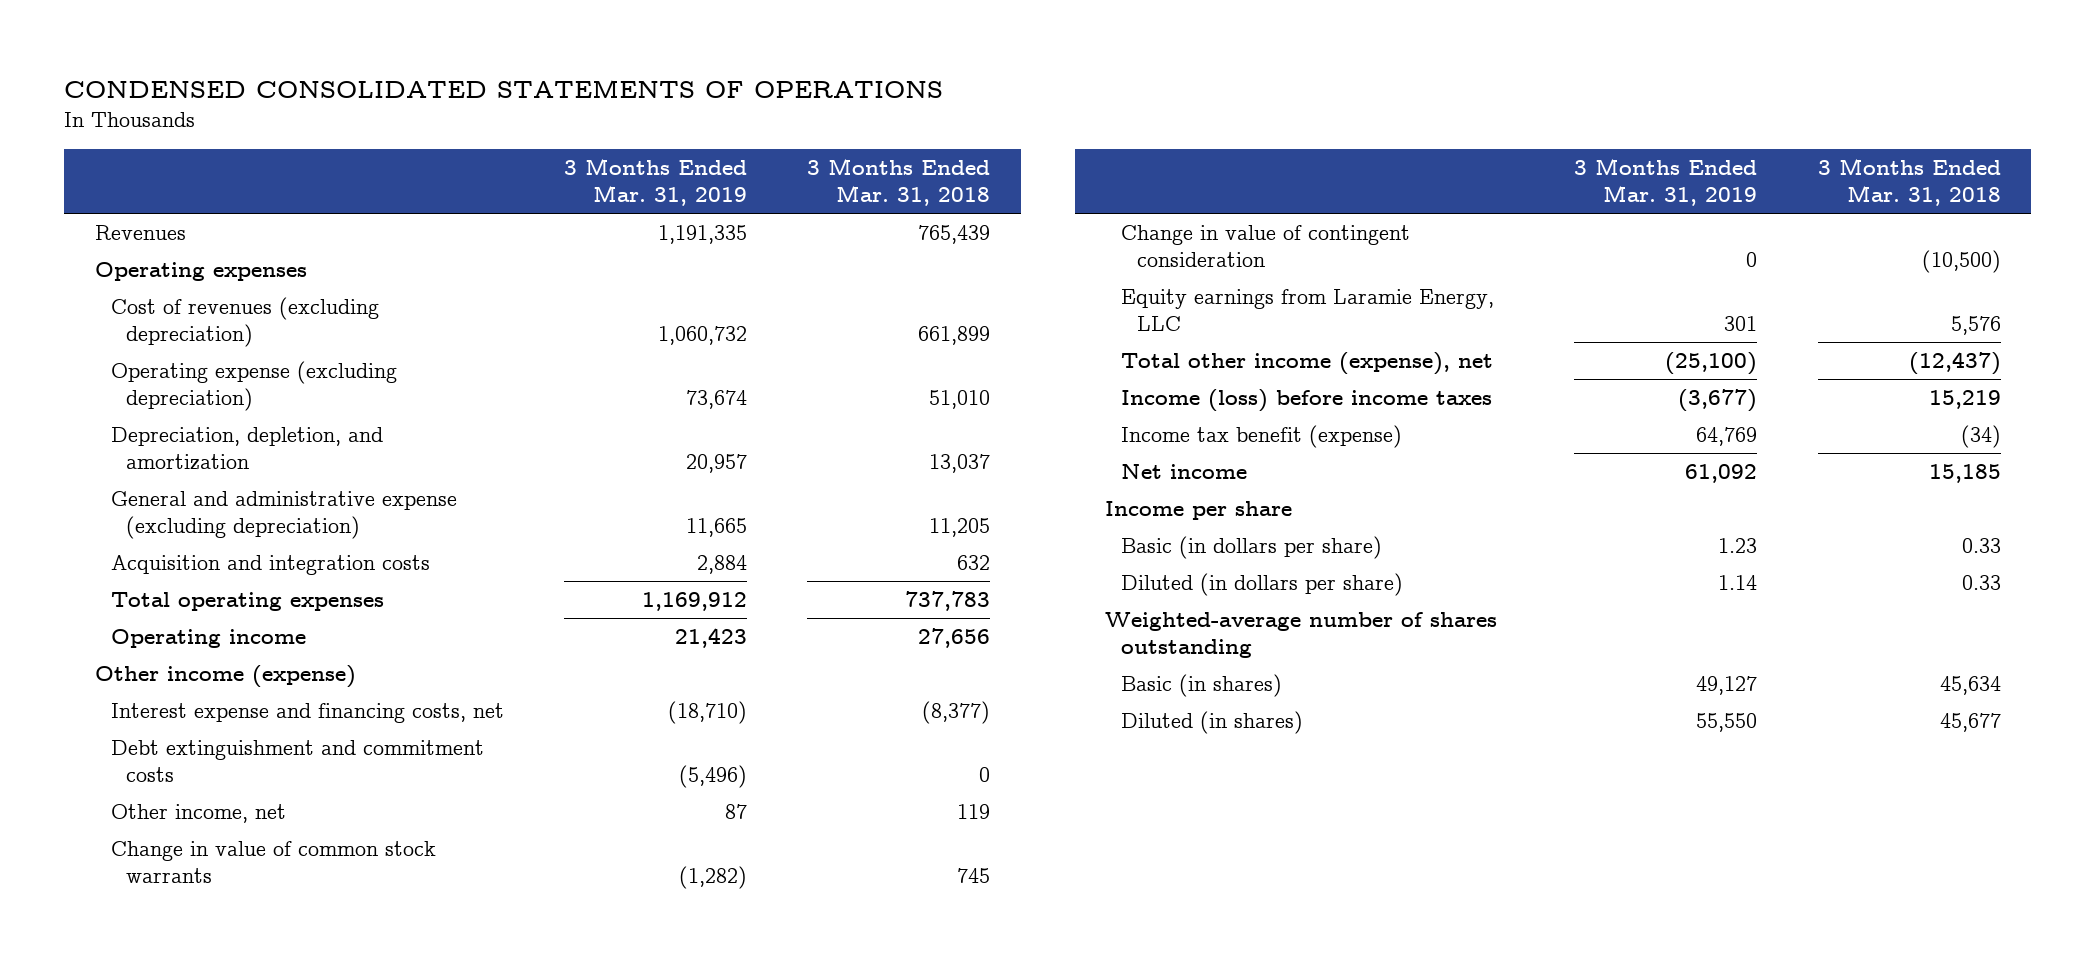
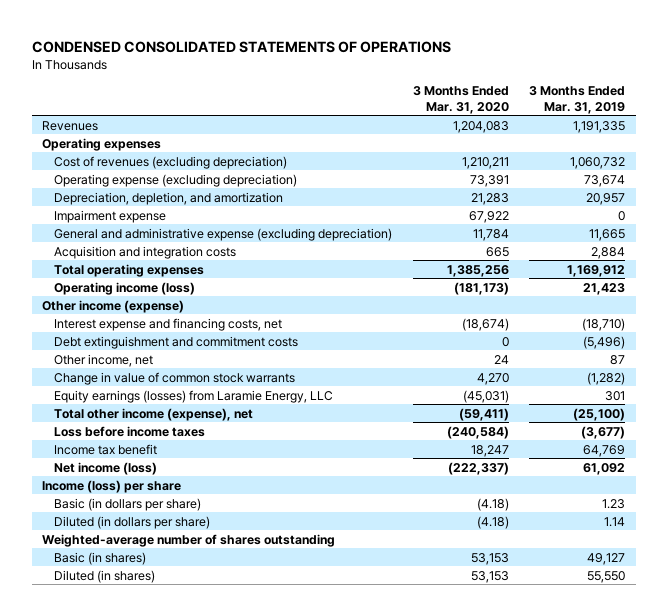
[807,157,991,207] 3 Months Ended Mar. 31, 2018 -> none
none -> [412,86,509,114] 3 Months Ended Mar. 31, 2020
none -> [54,209,167,223] Impairment expense
[110,628,306,648] Operating income -> [54,281,196,295] Operating income (loss)
[1120,224,1410,268] Change in value of contingent consideration -> none
[1120,288,1494,332] Equity earnings from Laramie Energy, LLC -> [54,389,334,403] Equity earnings (losses) from Laramie Energy, LLC
[1120,388,1492,412] Income (loss) before income taxes -> [54,425,206,437] Loss before income taxes
[1120,424,1402,448] Income tax benefit (expense) -> [54,443,158,455] Income tax benefit
[1120,463,1247,479] Net income -> [54,461,158,475] Net income (loss)
[1104,500,1292,520] Income per share -> [42,479,182,493] Income (loss) per share

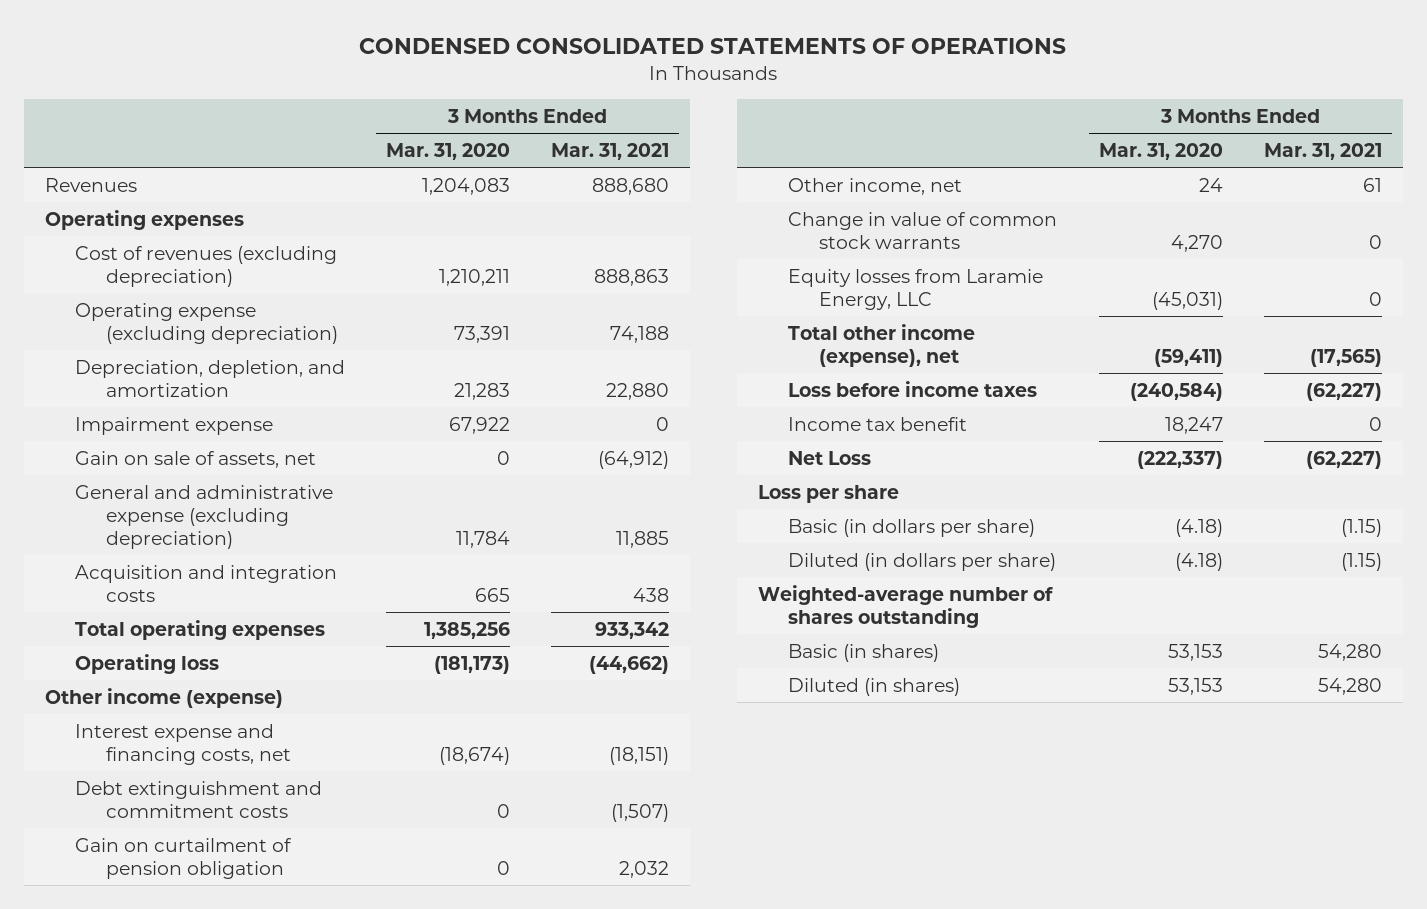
[529,86,626,114] 3 Months Ended Mar. 31, 2019 -> none
none -> [551,143,670,161] Mar. 31, 2021
none -> [75,450,317,468] Gain on sale of assets, net
[54,281,196,295] Operating income (loss) -> [75,653,220,674] Operating loss
none -> [75,837,293,879] Gain on curtailment of pension obligation
[54,389,334,403] Equity earnings (losses) from Laramie Energy, LLC -> [788,268,1044,310] Equity losses from Laramie Energy, LLC
[54,461,158,475] Net income (loss) -> [788,450,872,465] Net Loss
[42,479,182,493] Income (loss) per share -> [757,484,899,503] Loss per share

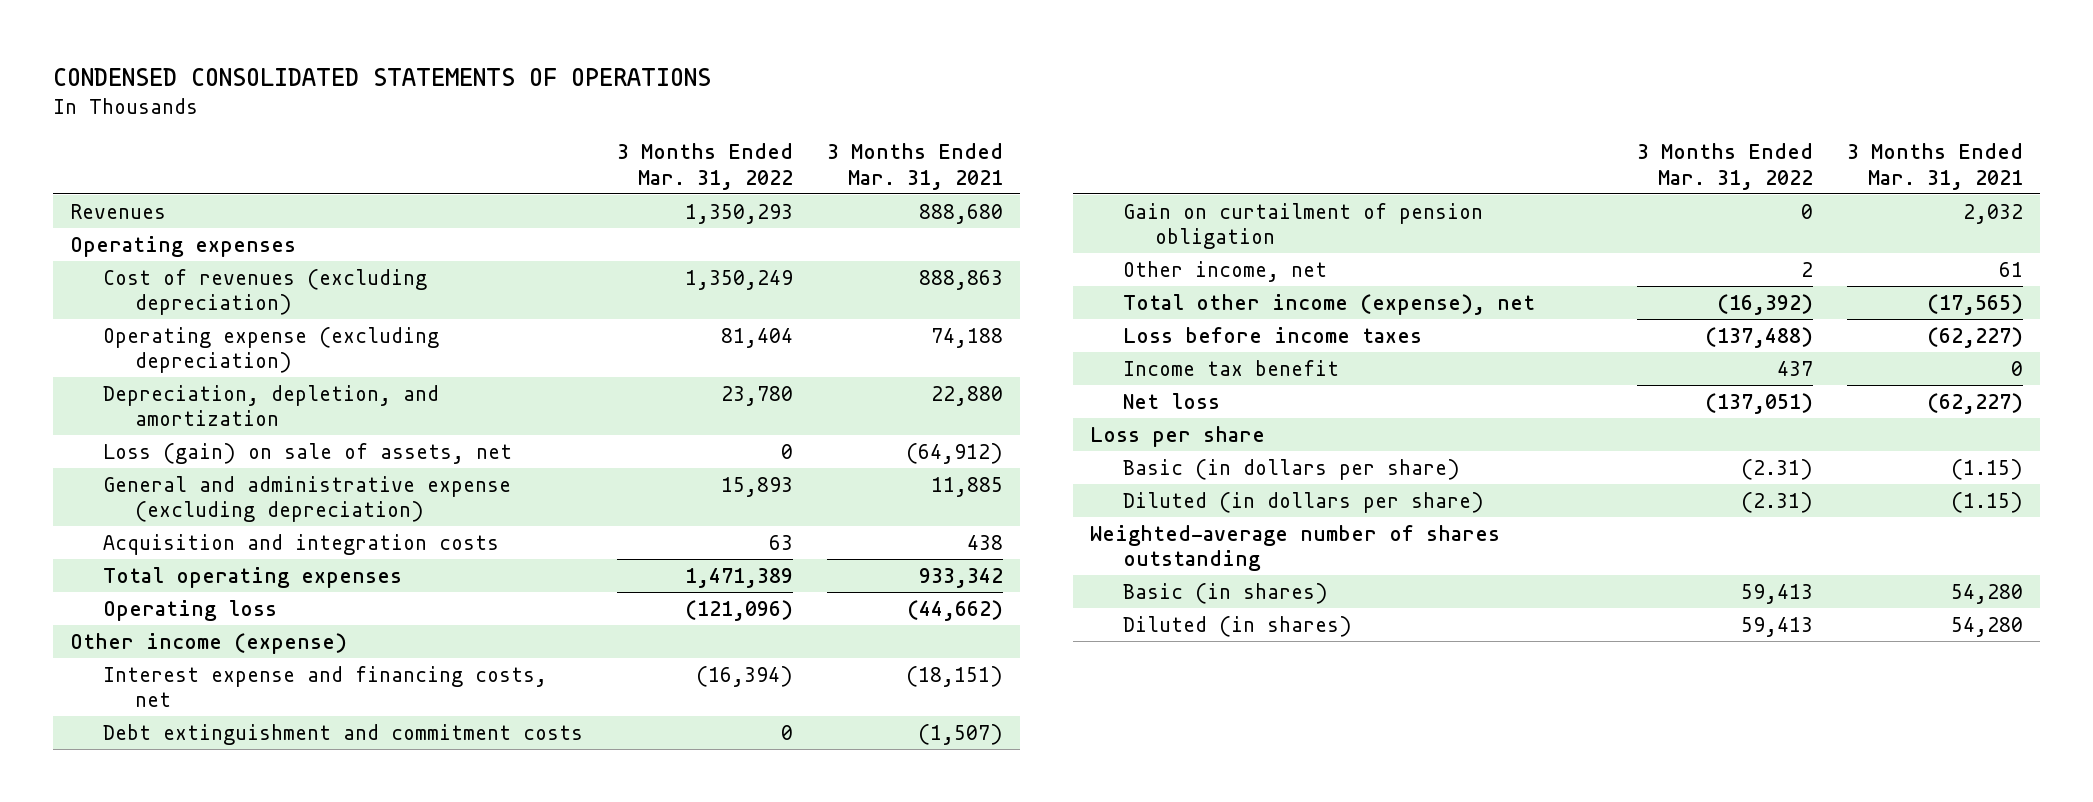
[386,143,511,161] Mar. 31, 2020 -> none
none -> [616,143,793,190] 3 Months Ended Mar. 31, 2022
[75,416,274,435] Impairment expense -> none
[75,450,317,468] Gain on sale of assets, net -> [102,442,512,464] Loss (gain) on sale of assets, net
[788,211,1058,249] Change in value of common stock warrants -> none
[788,268,1044,310] Equity losses from Laramie Energy, LLC -> none
[788,450,872,465] Net Loss -> [1122,392,1220,409] Net loss

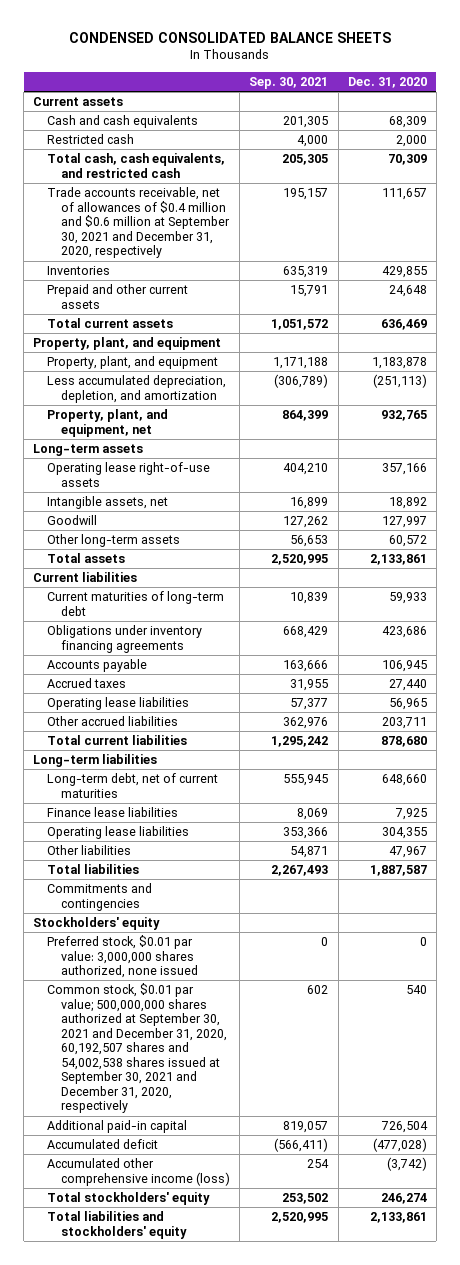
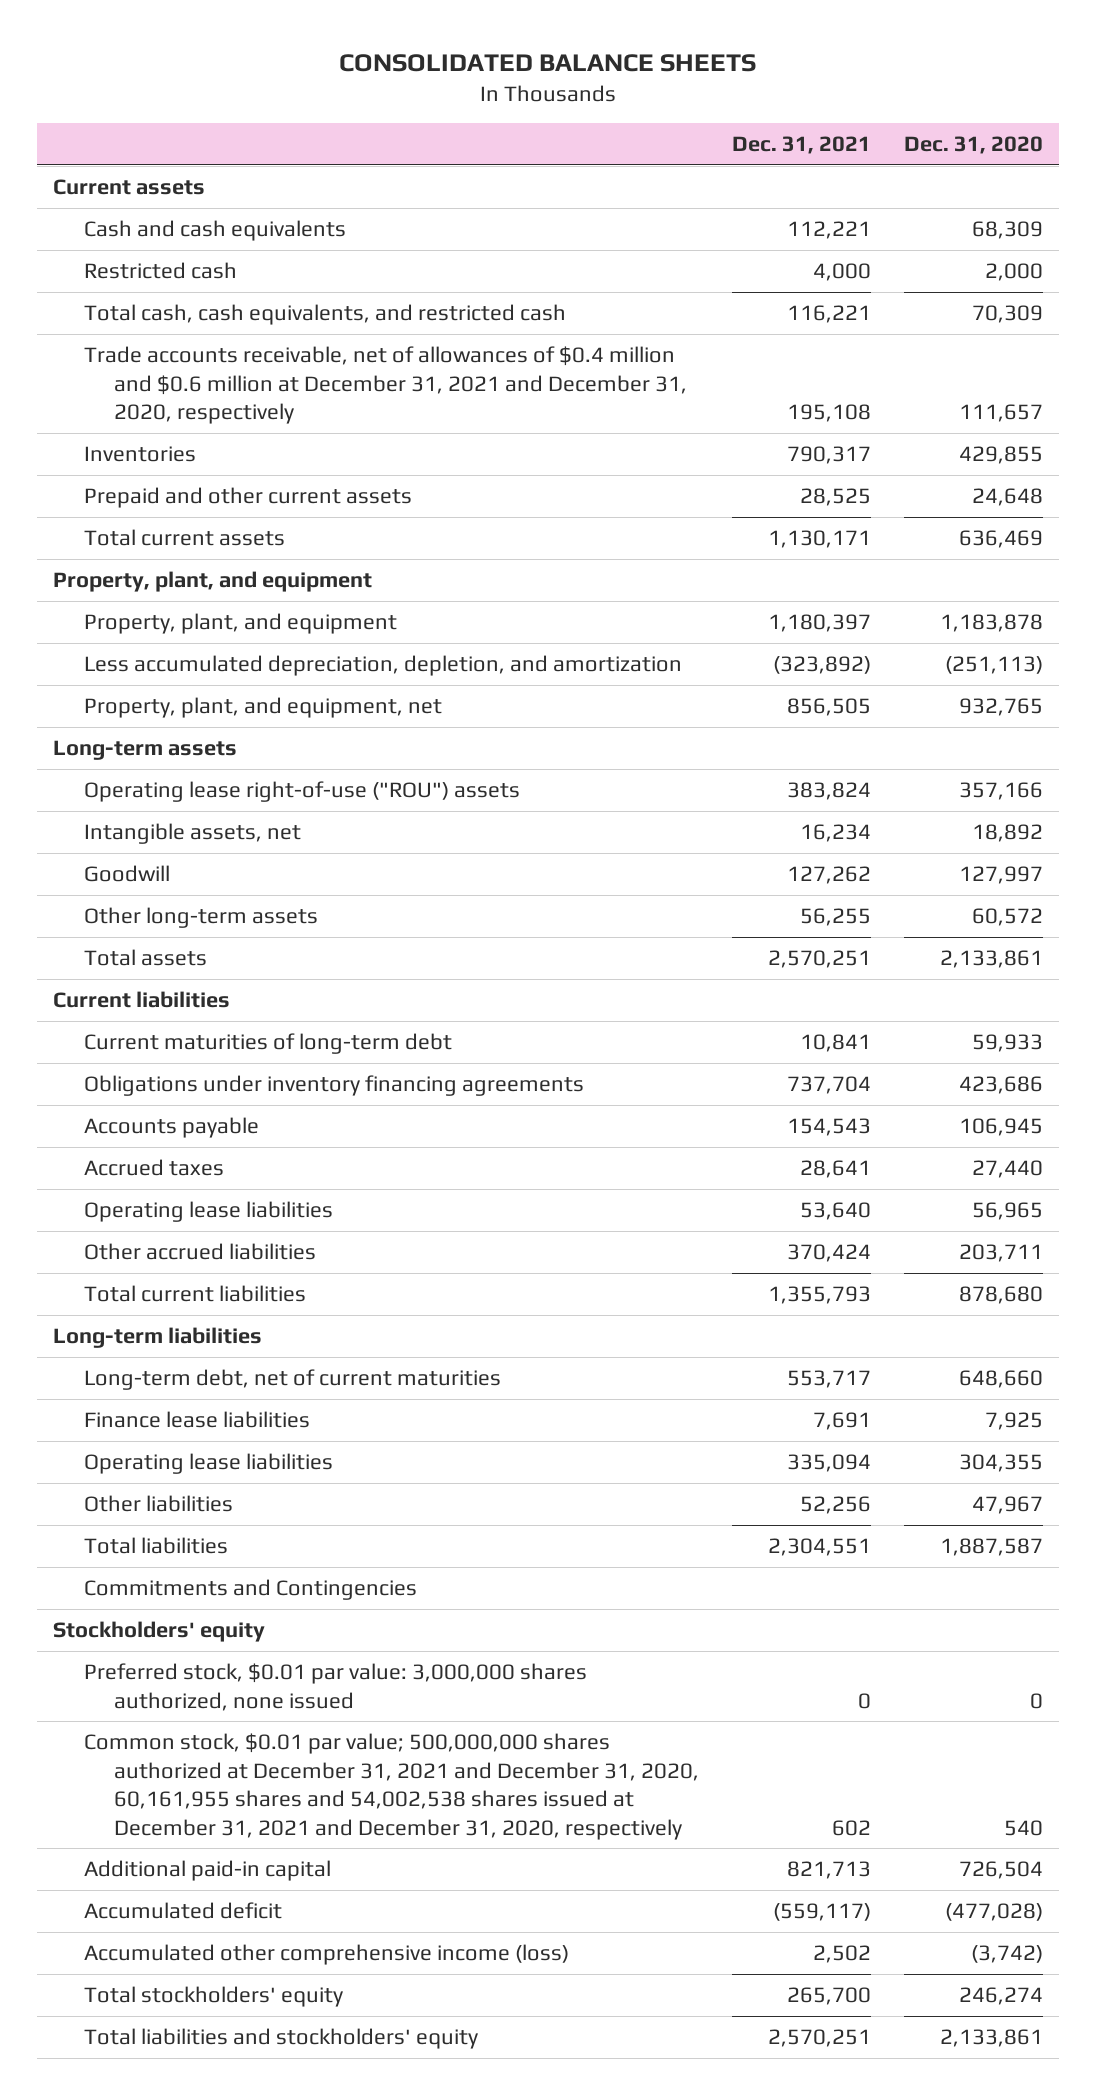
[68,31,391,43] CONDENSED CONSOLIDATED BALANCE SHEETS -> [339,54,757,73] CONSOLIDATED BALANCE SHEETS
[249,76,329,89] Sep. 30, 2021 -> none
none -> [732,136,872,155] Dec. 31, 2021
[47,187,231,259] Trade accounts receivable, net of allowances of $0.4 million and $0.6 million at September 30, 2021 and December 31, 2020, respectively -> [83,346,688,425] Trade accounts receivable, net of allowances of $0.4 million and $0.6 million at December 31, 2021 and December 31, 2020, respectively
[47,462,211,487] Operating lease right-of-use assets -> [83,781,520,803] Operating lease right-of-use ("ROU") assets
[47,883,153,911] Commitments and contingencies -> [83,1579,417,1601] Commitments and Contingencies
[47,983,228,1114] Common stock, $0.01 par value; 500,000,000 shares authorized at September 30, 2021 and December 31, 2020, 60,192,507 shares and 54,002,538 shares issued at September 30, 2021 and December 31, 2020, respectively -> [83,1733,700,1840] Common stock, $0.01 par value; 500,000,000 shares authorized at December 31, 2021 and December 31, 2020, 60,161,955 shares and 54,002,538 shares issued at December 31, 2021 and December 31, 2020, respectively

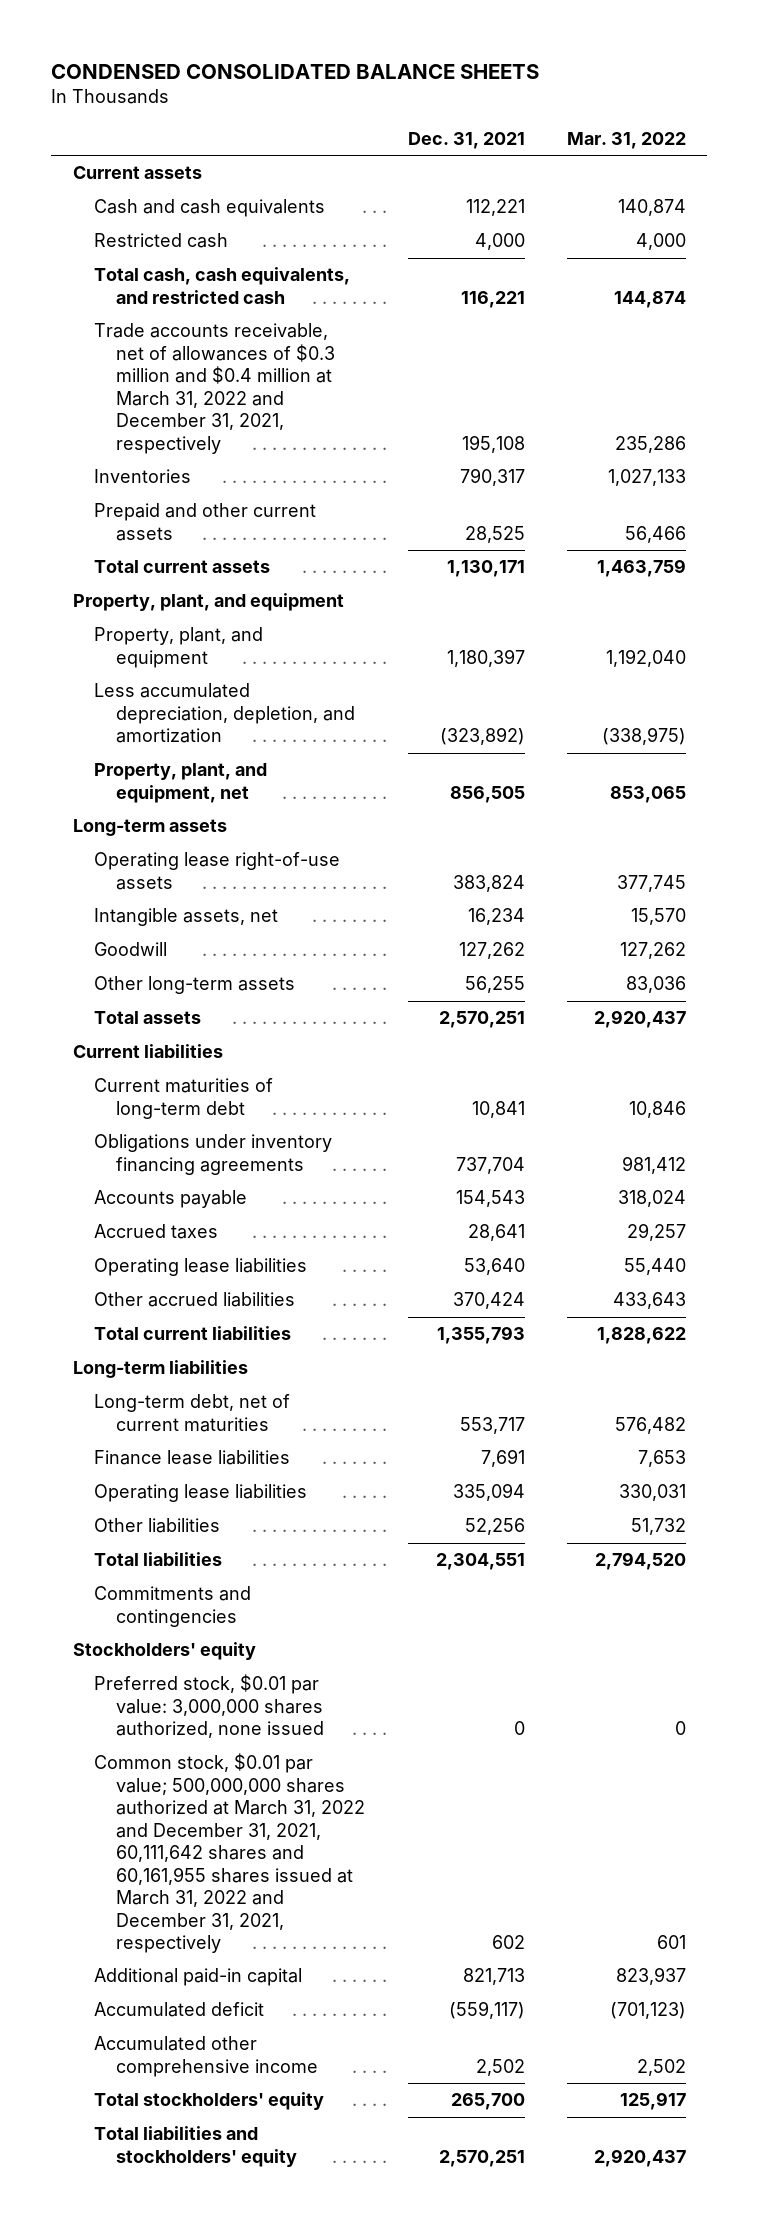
[339,54,757,73] CONSOLIDATED BALANCE SHEETS -> [51,64,540,80] CONDENSED CONSOLIDATED BALANCE SHEETS
[904,136,1044,155] Dec. 31, 2020 -> none
none -> [567,131,687,149] Mar. 31, 2022
[83,346,688,425] Trade accounts receivable, net of allowances of $0.4 million and $0.6 million at December 31, 2021 and December 31, 2020, respectively -> [94,323,336,454] Trade accounts receivable, net of allowances of $0.3 million and $0.4 million at March 31, 2022 and December 31, 2021, respectively
[83,781,520,803] Operating lease right-of-use ("ROU") assets -> [94,852,341,890] Operating lease right-of-use assets
[83,1579,417,1601] Commitments and Contingencies -> [94,1586,252,1627] Commitments and contingencies
[83,1733,700,1840] Common stock, $0.01 par value; 500,000,000 shares authorized at December 31, 2021 and December 31, 2020, 60,161,955 shares and 54,002,538 shares issued at December 31, 2021 and December 31, 2020, respectively -> [94,1753,366,1953] Common stock, $0.01 par value; 500,000,000 shares authorized at March 31, 2022 and December 31, 2021, 60,111,642 shares and 60,161,955 shares issued at March 31, 2022 and December 31, 2021, respectively
[83,1944,569,1966] Accumulated other comprehensive income (loss) -> [94,2036,319,2077] Accumulated other comprehensive income

